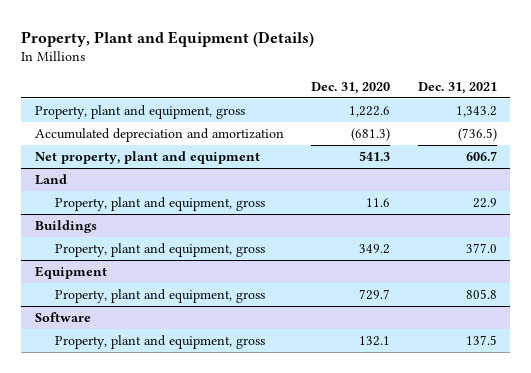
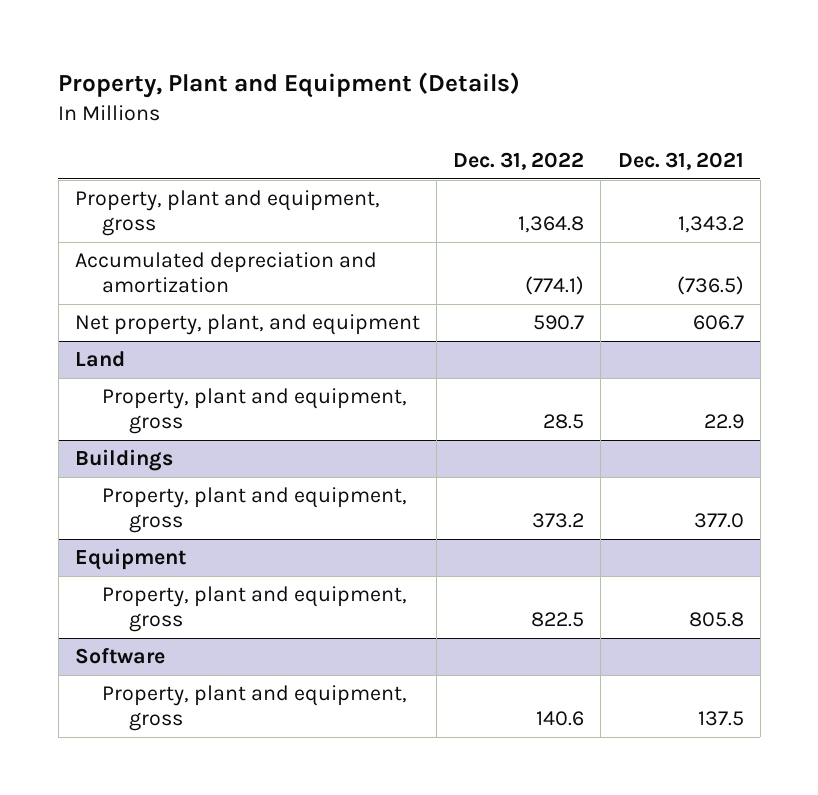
[311,82,391,95] Dec. 31, 2020 -> none
none -> [453,151,585,170] Dec. 31, 2022
[34,150,260,164] Net property, plant and equipment -> [74,314,420,336] Net property, plant, and equipment

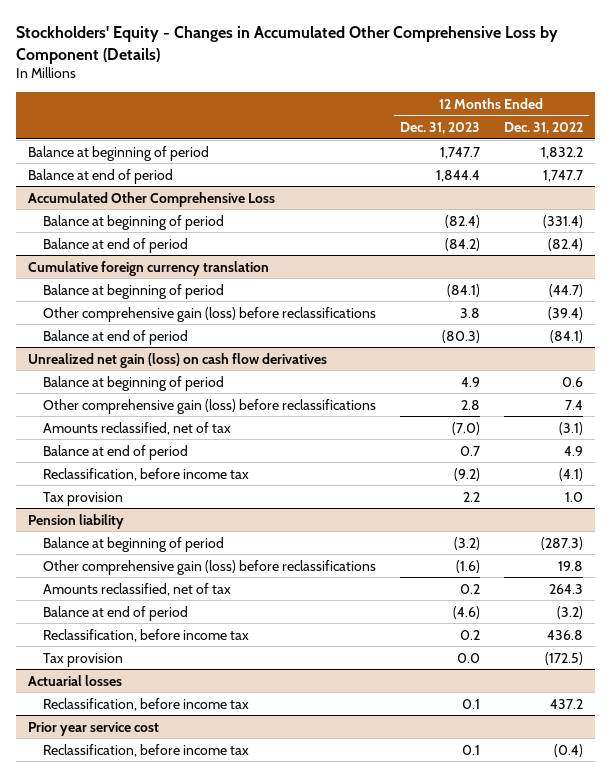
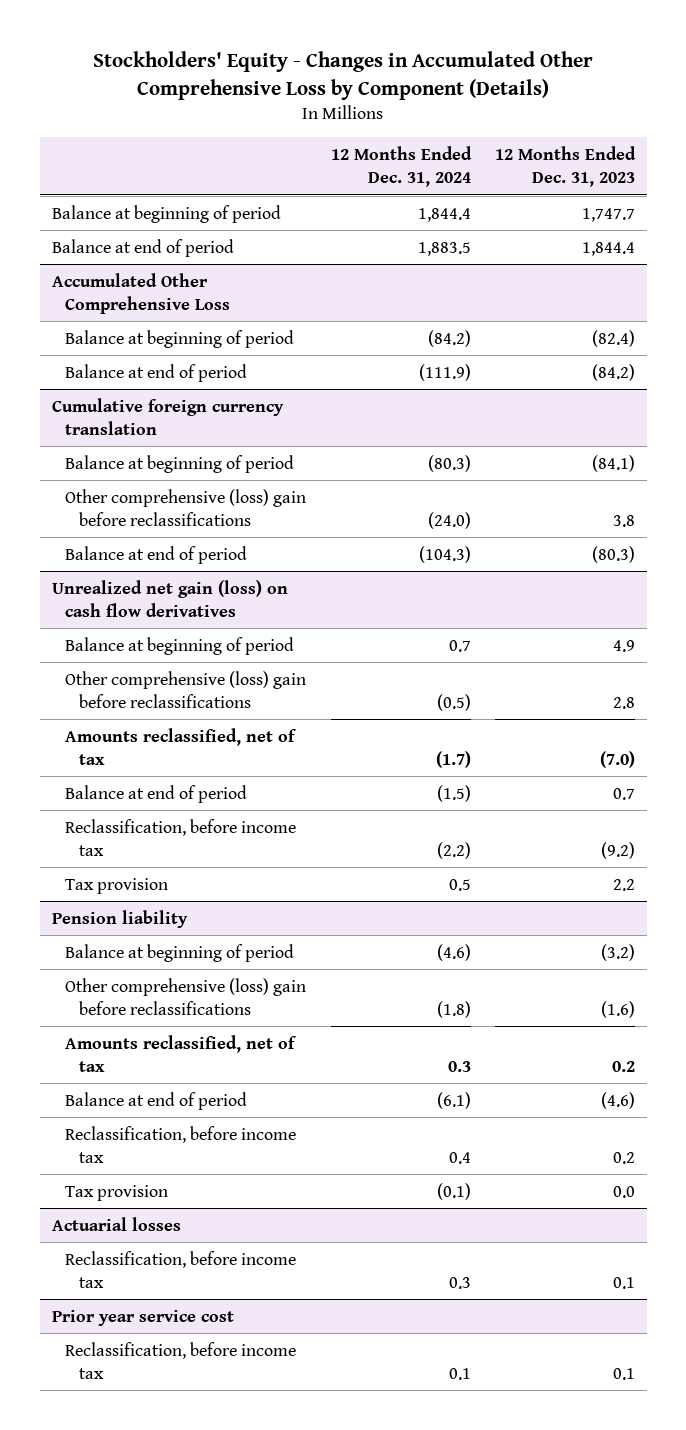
[503,122,583,135] Dec. 31, 2022 -> none
none -> [330,145,472,187] 12 Months Ended Dec. 31, 2024
[43,306,377,322] Other comprehensive gain (loss) before reclassifications -> [65,488,307,526] Other comprehensive (loss) gain before reclassifications
[43,398,377,414] Other comprehensive gain (loss) before reclassifications -> [65,670,307,708] Other comprehensive (loss) gain before reclassifications
[43,559,377,575] Other comprehensive gain (loss) before reclassifications -> [65,977,307,1015] Other comprehensive (loss) gain before reclassifications

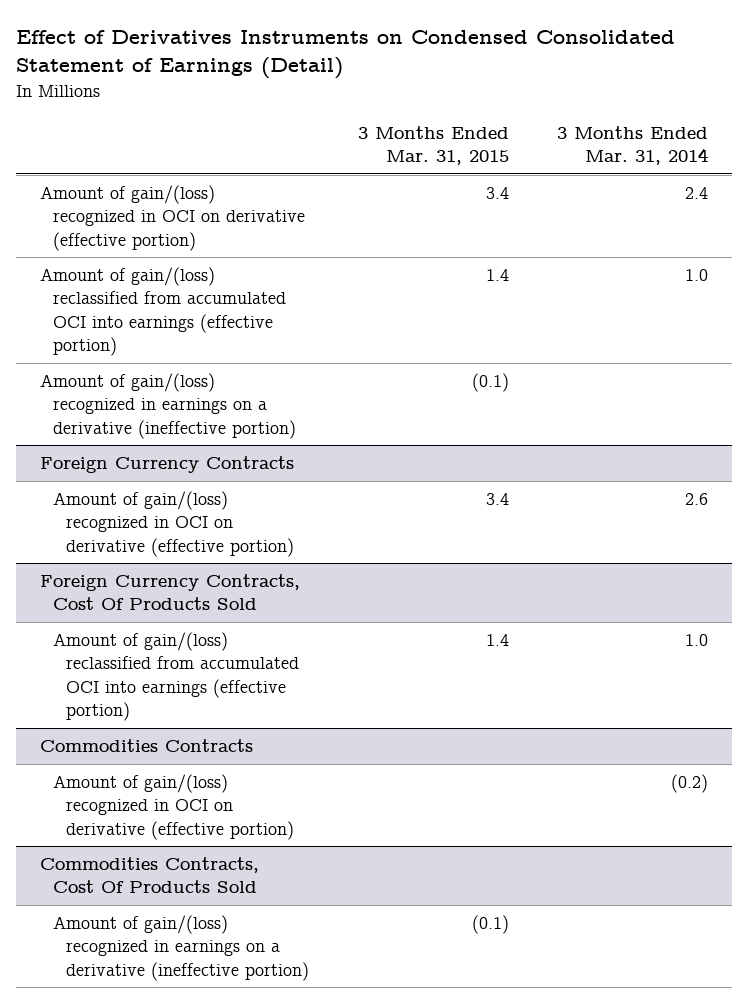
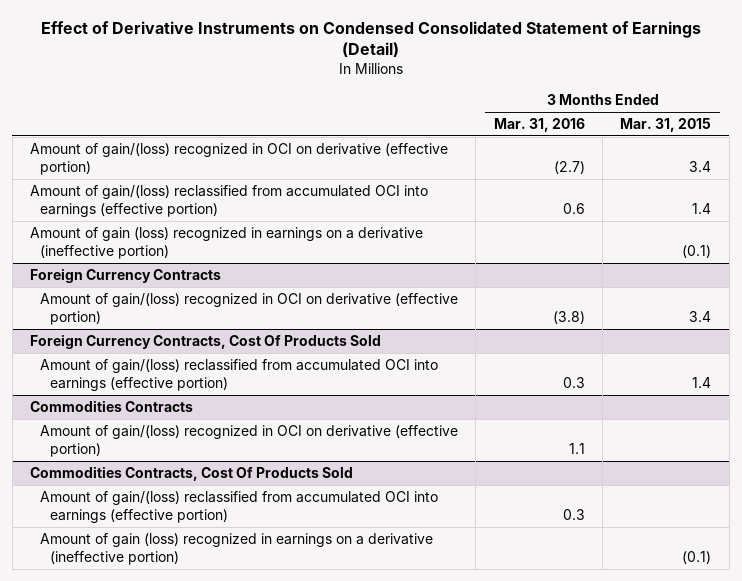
[16,30,676,80] Effect of Derivatives Instruments on Condensed Consolidated Statement of Earnings (Detail) -> [40,20,701,58] Effect of Derivative Instruments on Condensed Consolidated Statement of Earnings (Detail)
[556,125,708,166] 3 Months Ended Mar. 31, 2014 -> none
none -> [493,118,585,133] Mar. 31, 2016
[40,373,297,439] Amount of gain/(loss) recognized in earnings on a derivative (ineffective portion) -> [30,227,424,259] Amount of gain (loss) recognized in earnings on a derivative (ineffective portion)
none -> [40,491,439,523] Amount of gain/(loss) reclassified from accumulated OCI into earnings (effective portion)
[53,915,310,981] Amount of gain/(loss) recognized in earnings on a derivative (ineffective portion) -> [40,533,434,565] Amount of gain (loss) recognized in earnings on a derivative (ineffective portion)

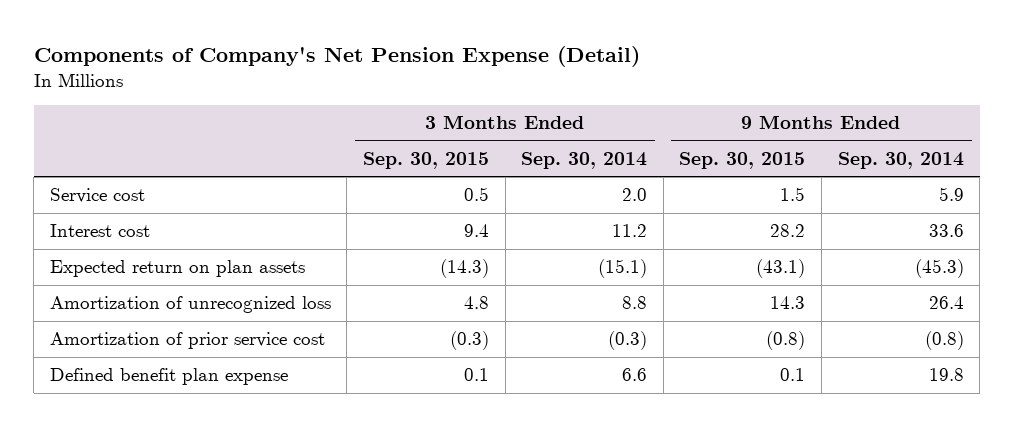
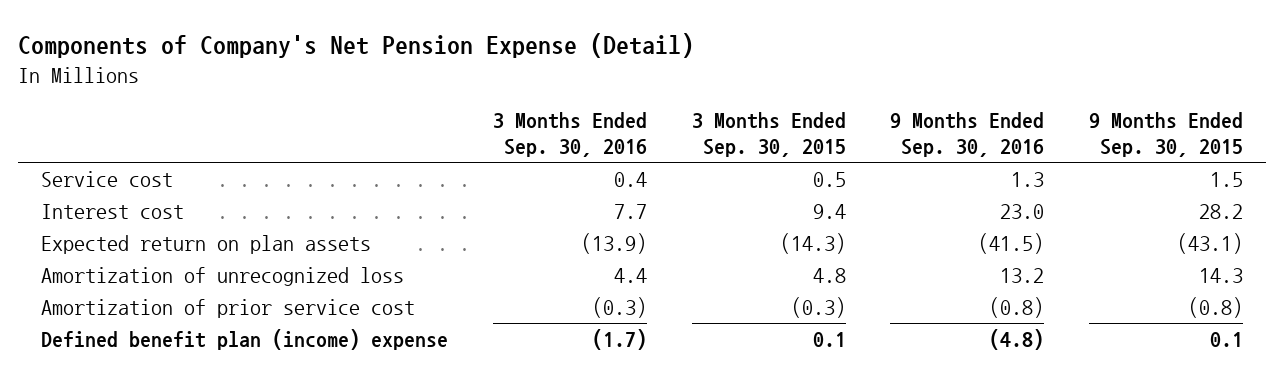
[521,151,648,169] Sep. 30, 2014 -> none
[837,151,964,169] Sep. 30, 2014 -> none
none -> [492,112,647,158] 3 Months Ended Sep. 30, 2016
none -> [890,112,1045,158] 9 Months Ended Sep. 30, 2016
[49,368,288,386] Defined benefit plan expense -> [40,328,448,350] Defined benefit plan (income) expense

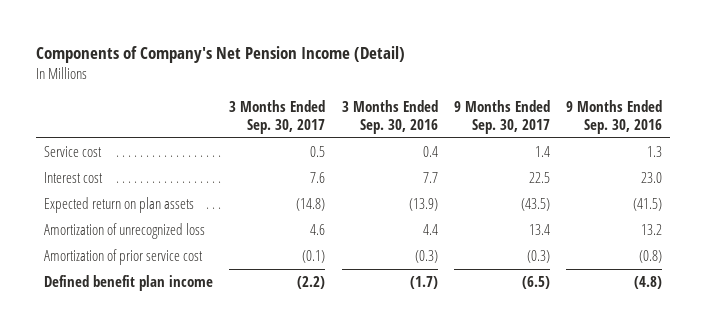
[18,32,695,58] Components of Company's Net Pension Expense (Detail) -> [35,45,405,63] Components of Company's Net Pension Income (Detail)
[691,112,846,158] 3 Months Ended Sep. 30, 2015 -> none
[1089,112,1244,158] 9 Months Ended Sep. 30, 2015 -> none
none -> [229,99,326,135] 3 Months Ended Sep. 30, 2017
none -> [454,99,551,135] 9 Months Ended Sep. 30, 2017
[40,328,448,350] Defined benefit plan (income) expense -> [44,275,214,292] Defined benefit plan income

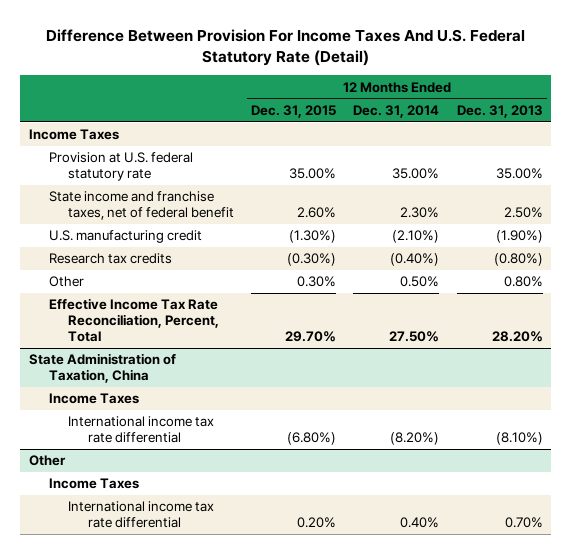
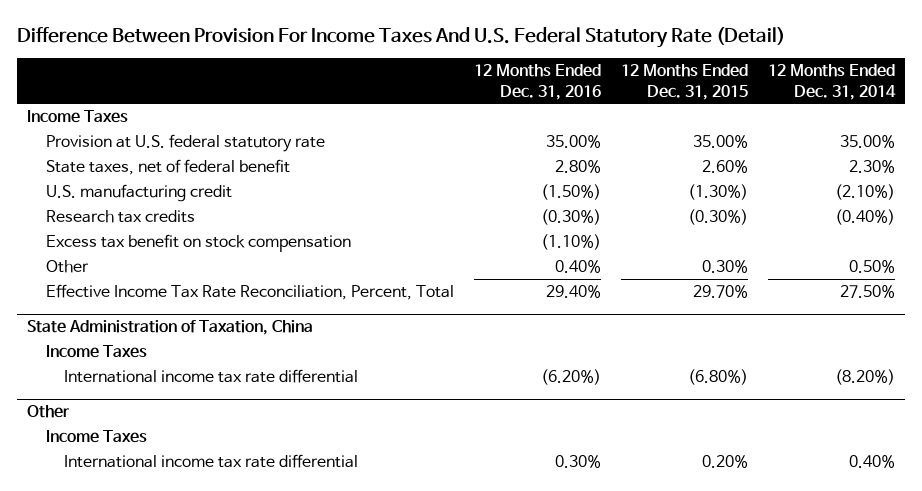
[456,104,543,118] Dec. 31, 2013 -> none
none -> [473,64,601,100] 12 Months Ended Dec. 31, 2016
[48,191,235,221] State income and franchise taxes, net of federal benefit -> [45,159,290,176] State taxes, net of federal benefit
none -> [45,234,351,253] Excess tax benefit on stock compensation

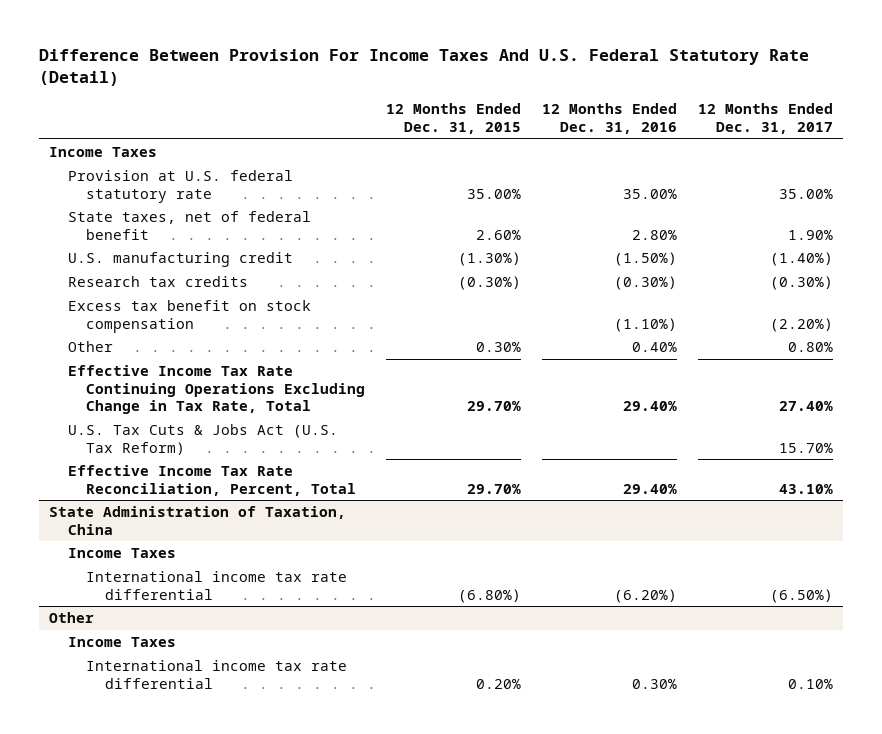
[767,64,896,100] 12 Months Ended Dec. 31, 2014 -> none
none -> [697,103,833,134] 12 Months Ended Dec. 31, 2017
none -> [67,365,366,415] Effective Income Tax Rate Continuing Operations Excluding Change in Tax Rate, Total
none -> [67,424,338,455] U.S. Tax Cuts & Jobs Act (U.S. Tax Reform)

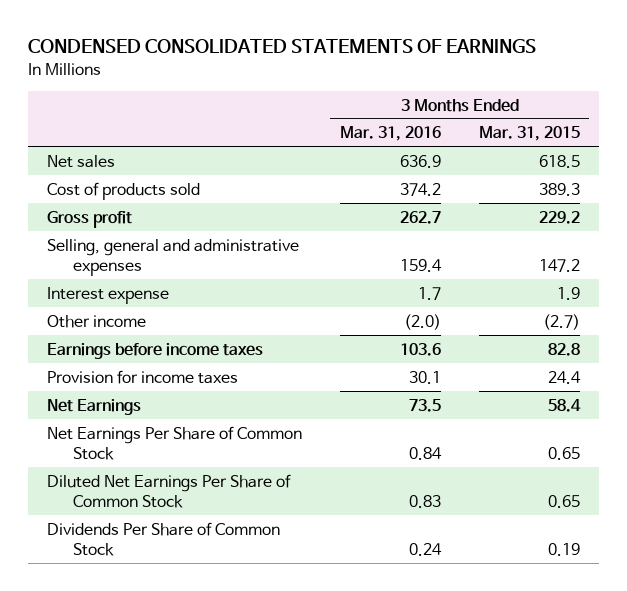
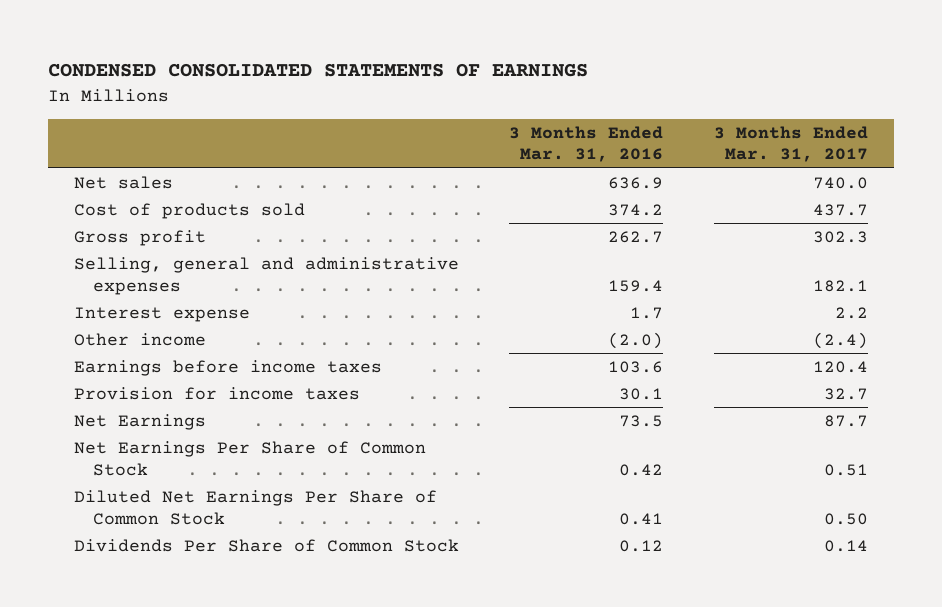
[478,126,580,142] Mar. 31, 2015 -> none
none -> [714,125,869,163] 3 Months Ended Mar. 31, 2017
[408,446,442,460] 0.84 -> [619,463,664,476] 0.42
[408,494,441,508] 0.83 -> [619,512,664,525] 0.41
[408,542,442,556] 0.24 -> [619,539,664,552] 0.12

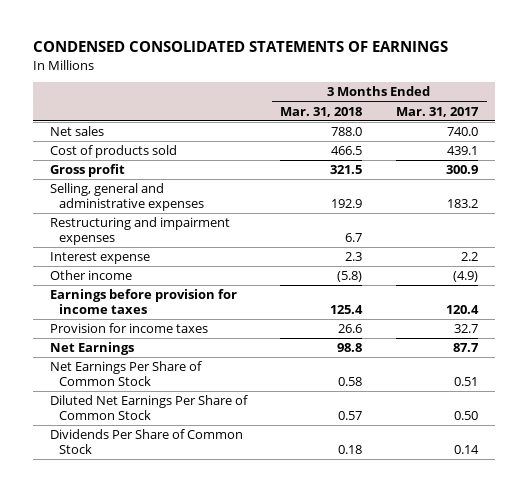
[509,125,664,163] 3 Months Ended Mar. 31, 2016 -> none
none -> [280,106,363,117] Mar. 31, 2018
[813,203,869,216] 437.7 -> [447,146,479,156] 439.1
[813,230,869,243] 302.3 -> [446,165,479,175] 300.9
[813,279,869,292] 182.1 -> [447,199,479,209] 183.2
none -> [49,217,230,246] Restructuring and impairment expenses
[813,331,869,349] (2.4) -> [453,271,479,283] (4.9)
[73,359,382,376] Earnings before income taxes -> [49,289,237,315] Earnings before provision for income taxes

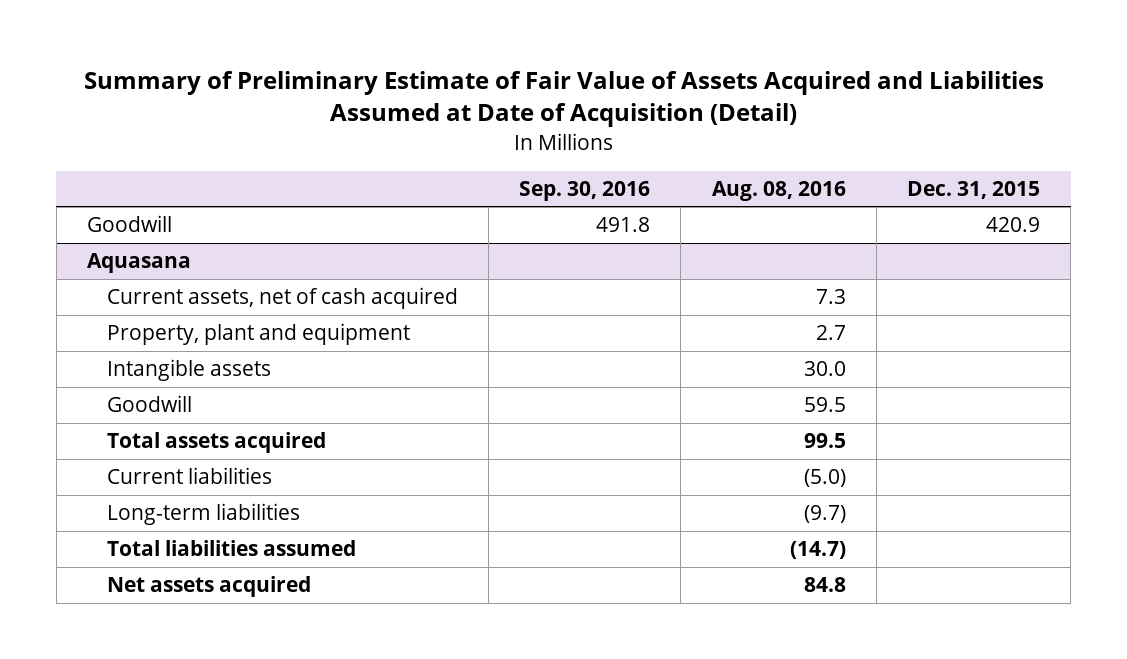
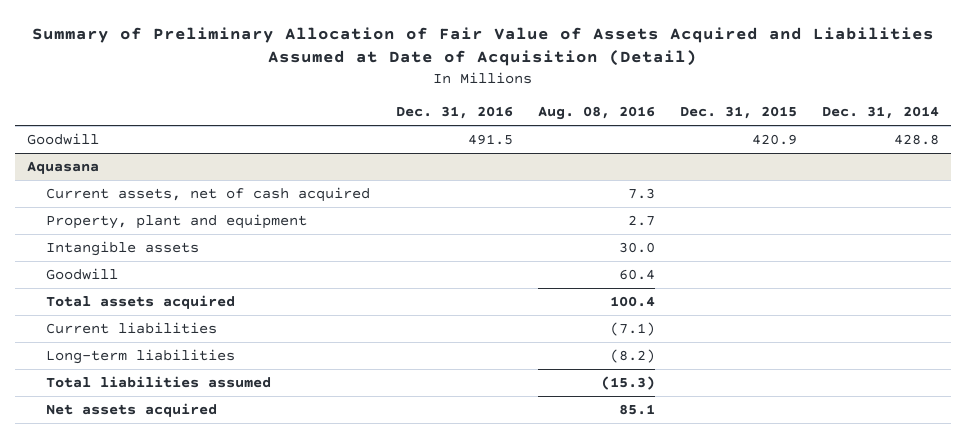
[83,70,1044,128] Summary of Preliminary Estimate of Fair Value of Assets Acquired and Liabilities Assumed at Date of Acquisition (Detail) -> [32,26,935,67] Summary of Preliminary Allocation of Fair Value of Assets Acquired and Liabilities Assumed at Date of Acquisition (Detail)
[519,180,651,201] Sep. 30, 2016 -> none
none -> [395,106,513,120] Dec. 31, 2016
none -> [821,106,939,120] Dec. 31, 2014
[803,397,846,413] 59.5 -> [618,269,655,281] 60.4
[803,433,846,449] 99.5 -> [609,296,655,308] 100.4
[803,469,846,488] (5.0) -> [609,322,655,337] (7.1)
[803,505,846,524] (9.7) -> [609,349,655,364] (8.2)
[789,541,846,560] (14.7) -> [600,376,655,391] (15.3)
[803,577,846,593] 84.8 -> [618,404,655,416] 85.1

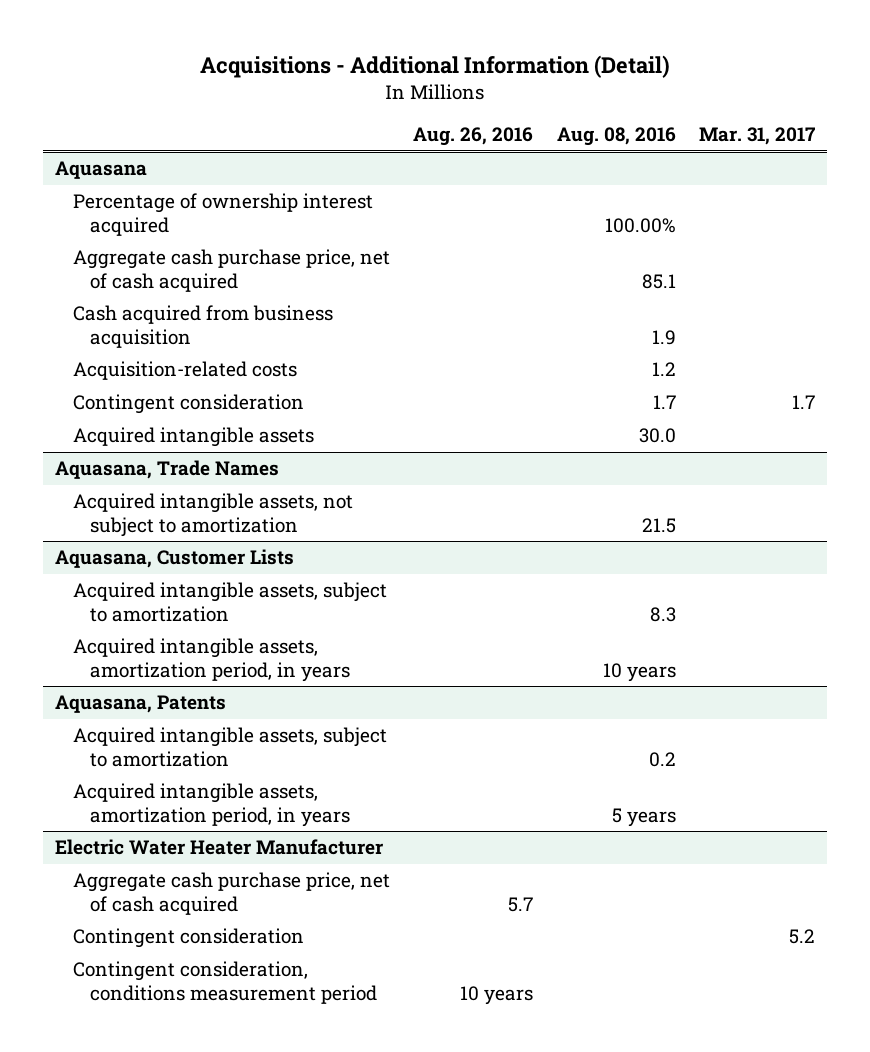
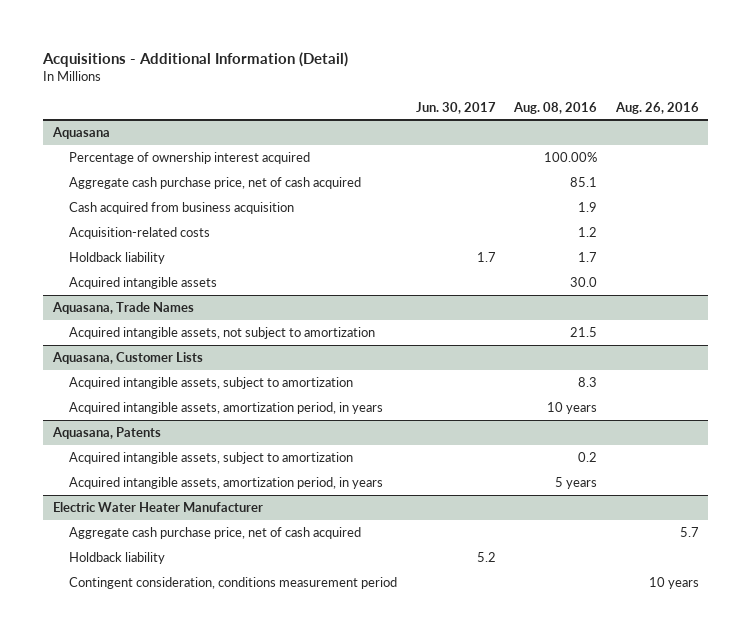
[699,127,816,146] Mar. 31, 2017 -> none
none -> [415,101,496,114] Jun. 30, 2017
[72,394,304,415] Contingent consideration -> [69,252,166,265] Holdback liability
[72,928,304,949] Contingent consideration -> [69,552,166,565] Holdback liability

